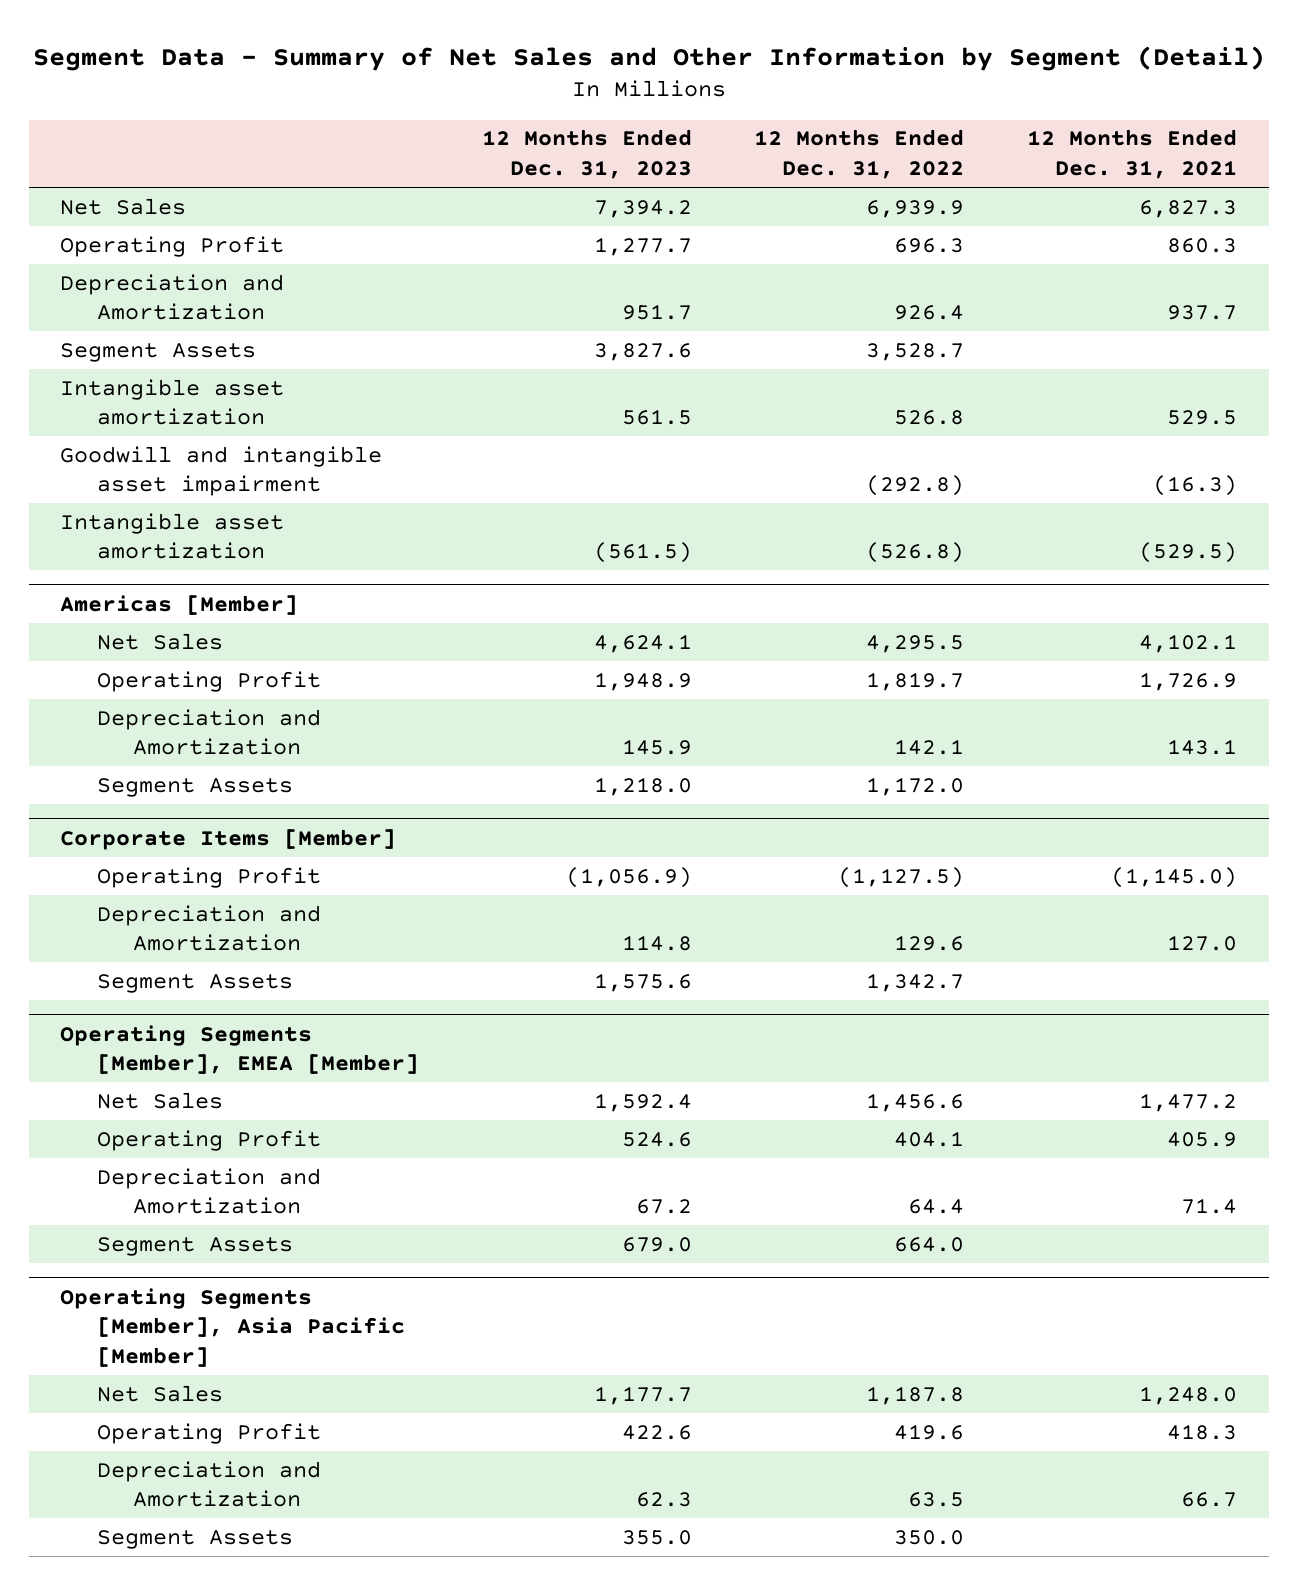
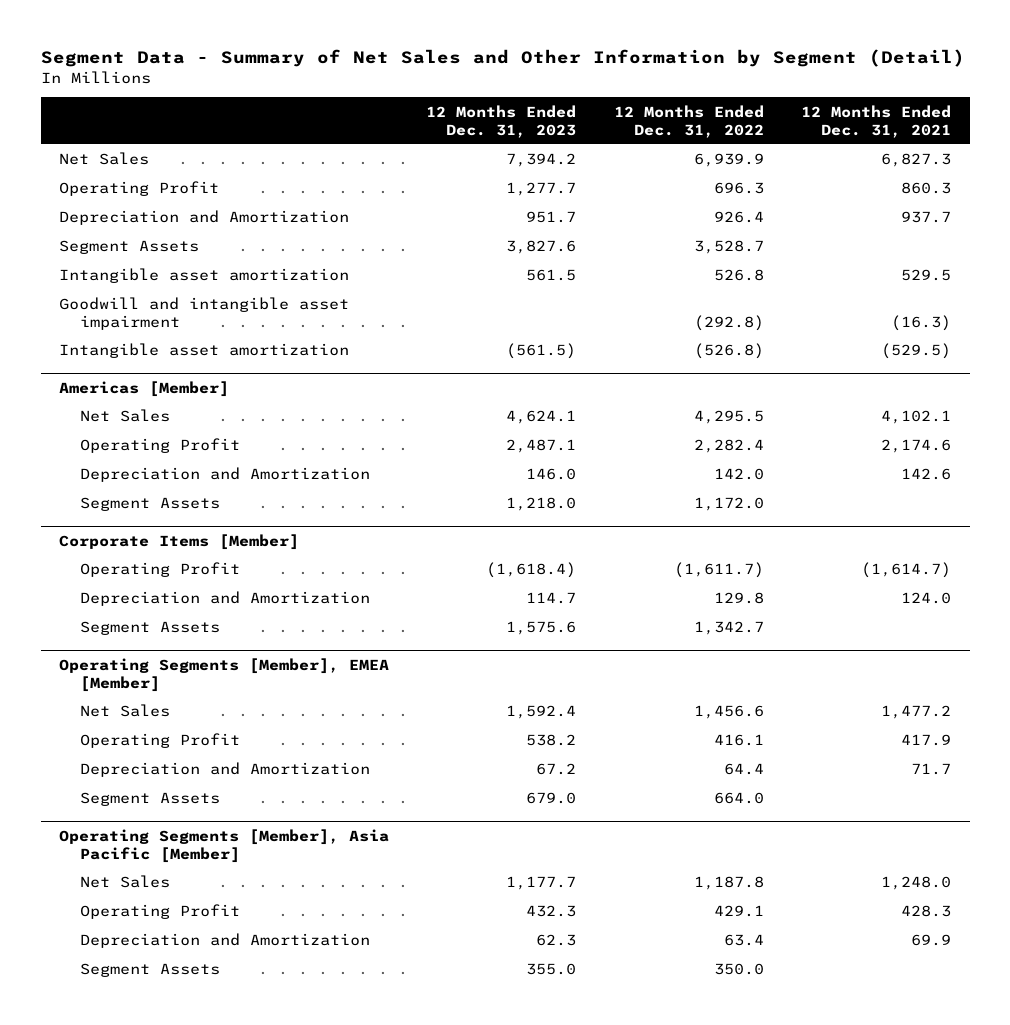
[593,671,692,691] 1,948.9 -> [506,439,577,454] 2,487.1
[866,671,965,691] 1,819.7 -> [693,439,764,454] 2,282.4
[1139,671,1238,691] 1,726.9 -> [880,439,951,454] 2,174.6
[621,739,692,756] 145.9 -> [526,468,577,481] 146.0
[894,739,965,756] 142.1 -> [713,468,764,481] 142.0
[1167,739,1238,756] 143.1 -> [900,468,951,481] 142.6
[565,866,692,888] (1,056.9) -> [486,562,577,579] (1,618.4)
[838,866,965,888] (1,127.5) -> [673,562,764,579] (1,611.7)
[1111,866,1238,888] (1,145.0) -> [860,562,951,579] (1,614.7)
[621,935,692,952] 114.8 -> [526,592,577,605] 114.7
[894,935,965,952] 129.6 -> [713,592,764,605] 129.8
[1167,935,1238,952] 127.0 -> [900,592,951,605] 124.0
[621,1131,692,1147] 524.6 -> [526,734,577,747] 538.2
[894,1130,965,1147] 404.1 -> [713,734,764,747] 416.1
[1167,1131,1238,1147] 405.9 -> [900,734,951,747] 417.9
[1181,1198,1238,1215] 71.4 -> [910,763,951,776] 71.7
[621,1424,692,1440] 422.6 -> [526,905,577,918] 432.3
[894,1423,965,1440] 419.6 -> [713,905,764,918] 429.1
[1167,1423,1238,1440] 418.3 -> [900,905,951,918] 428.3
[908,1492,965,1508] 63.5 -> [723,934,764,947] 63.4
[1181,1492,1238,1508] 66.7 -> [910,934,951,947] 69.9

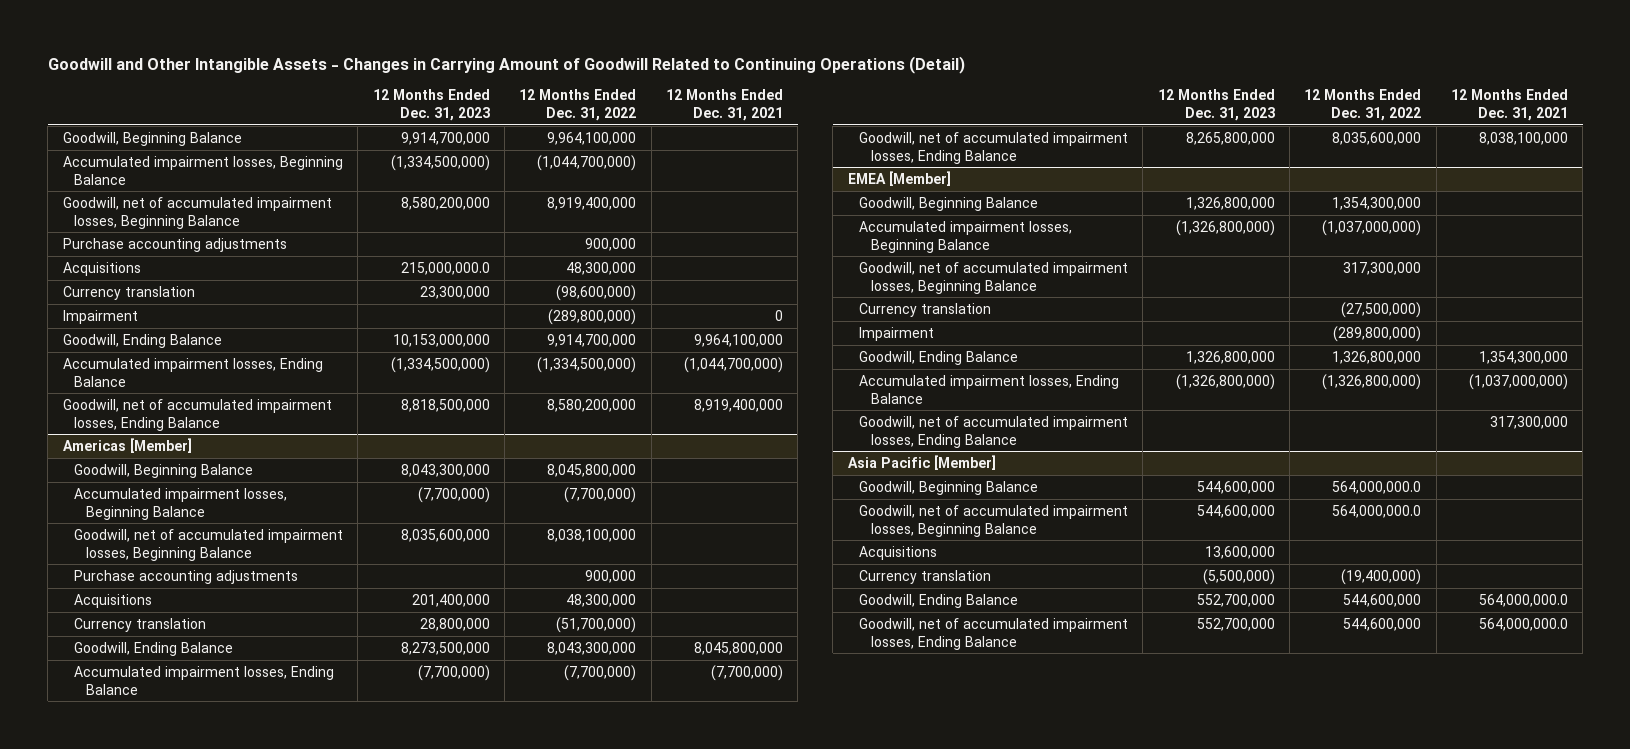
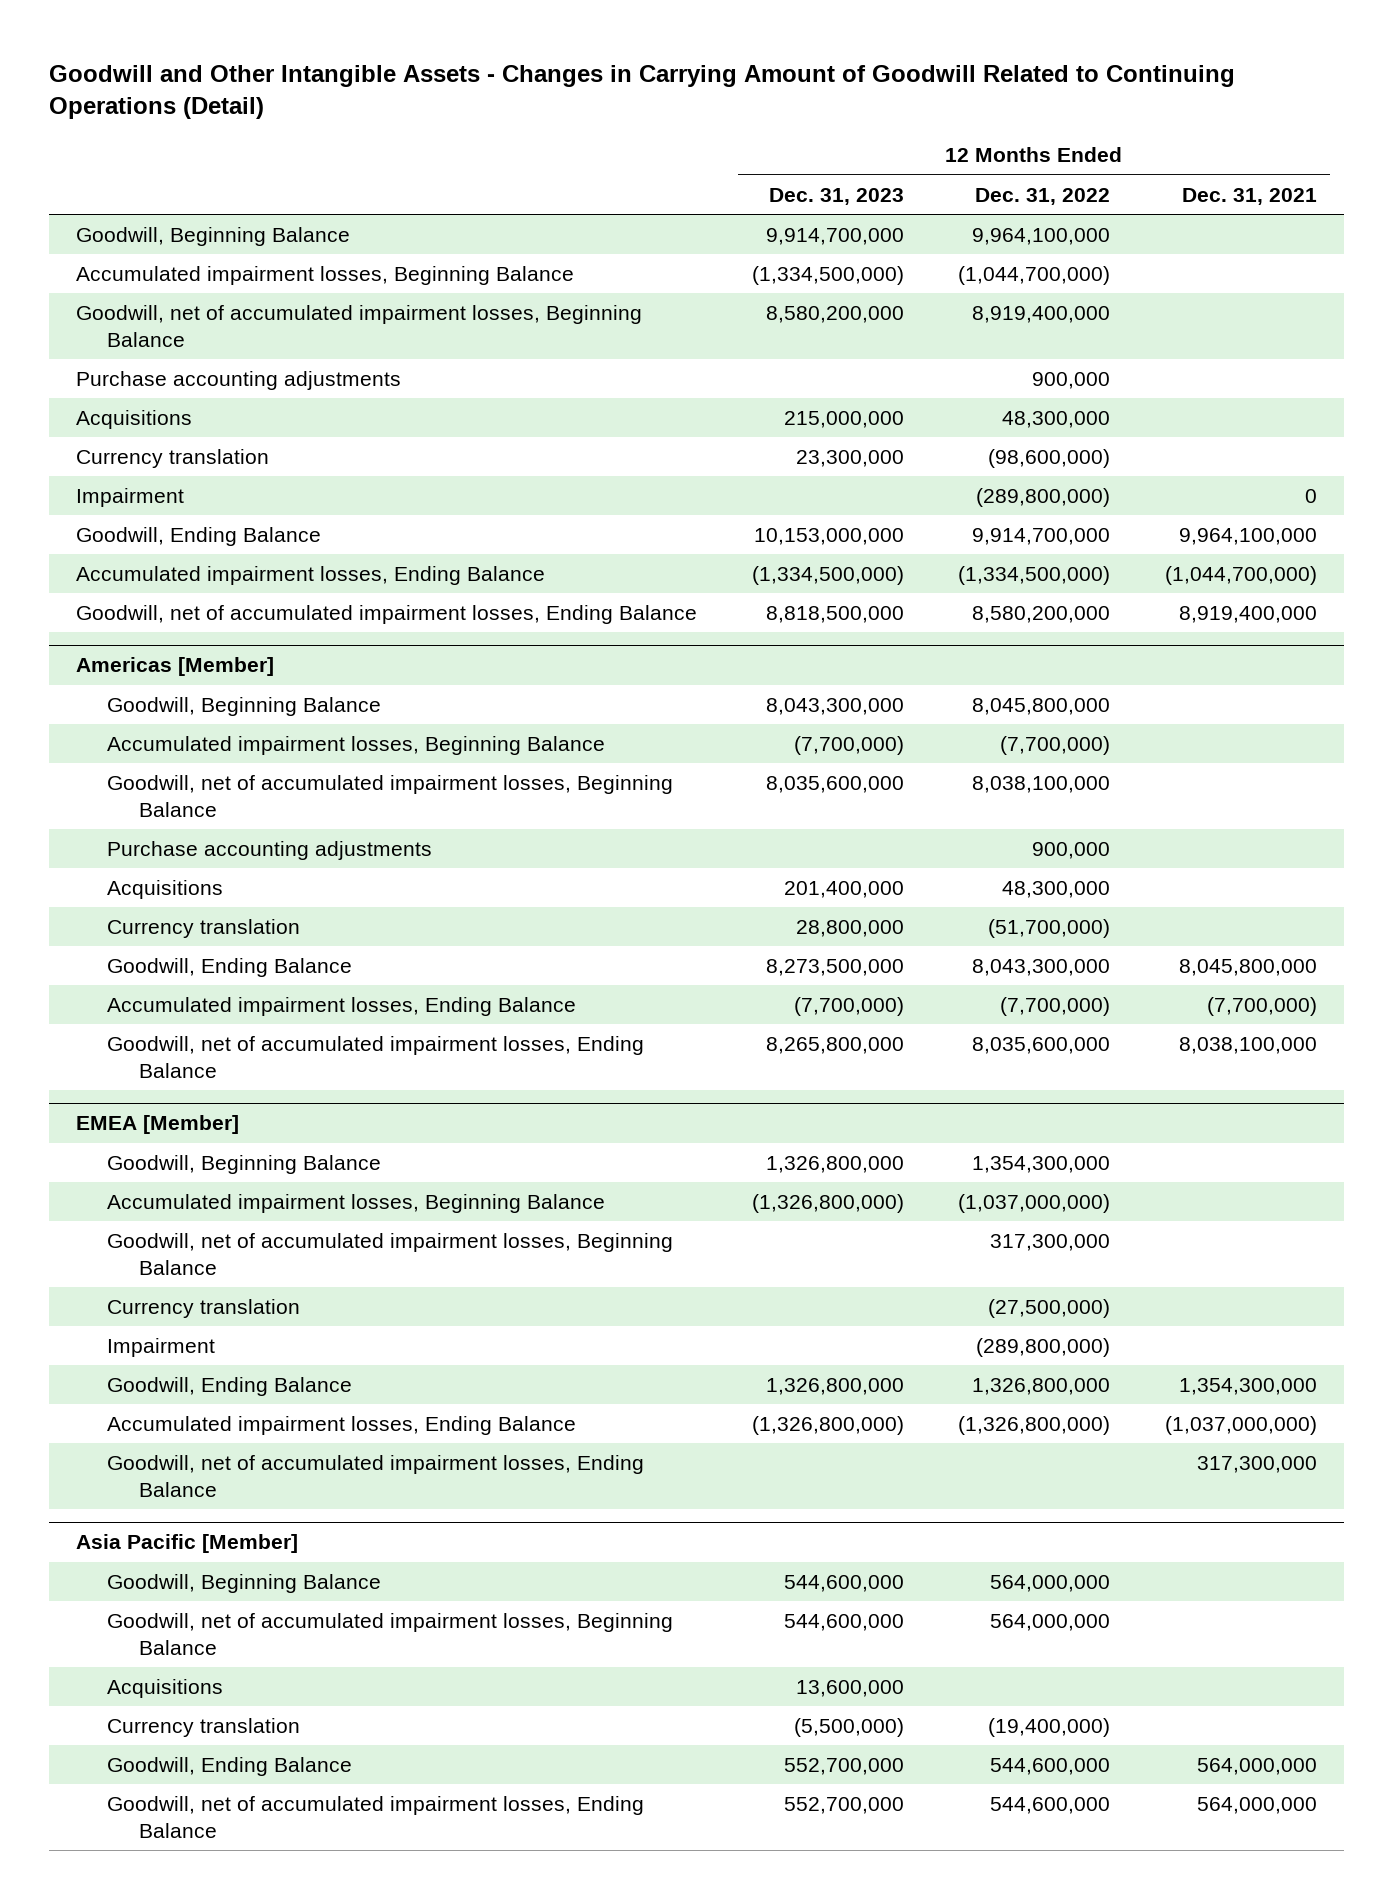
[400,261,490,275] 215,000,000.0 -> [783,410,904,428] 215,000,000
[1332,480,1422,494] 564,000,000.0 -> [990,1574,1111,1592] 564,000,000
[1332,504,1422,518] 564,000,000.0 -> [990,1613,1111,1631] 564,000,000
[1478,593,1568,607] 564,000,000.0 -> [1196,1757,1317,1775] 564,000,000
[1478,617,1568,631] 564,000,000.0 -> [1196,1796,1317,1814] 564,000,000

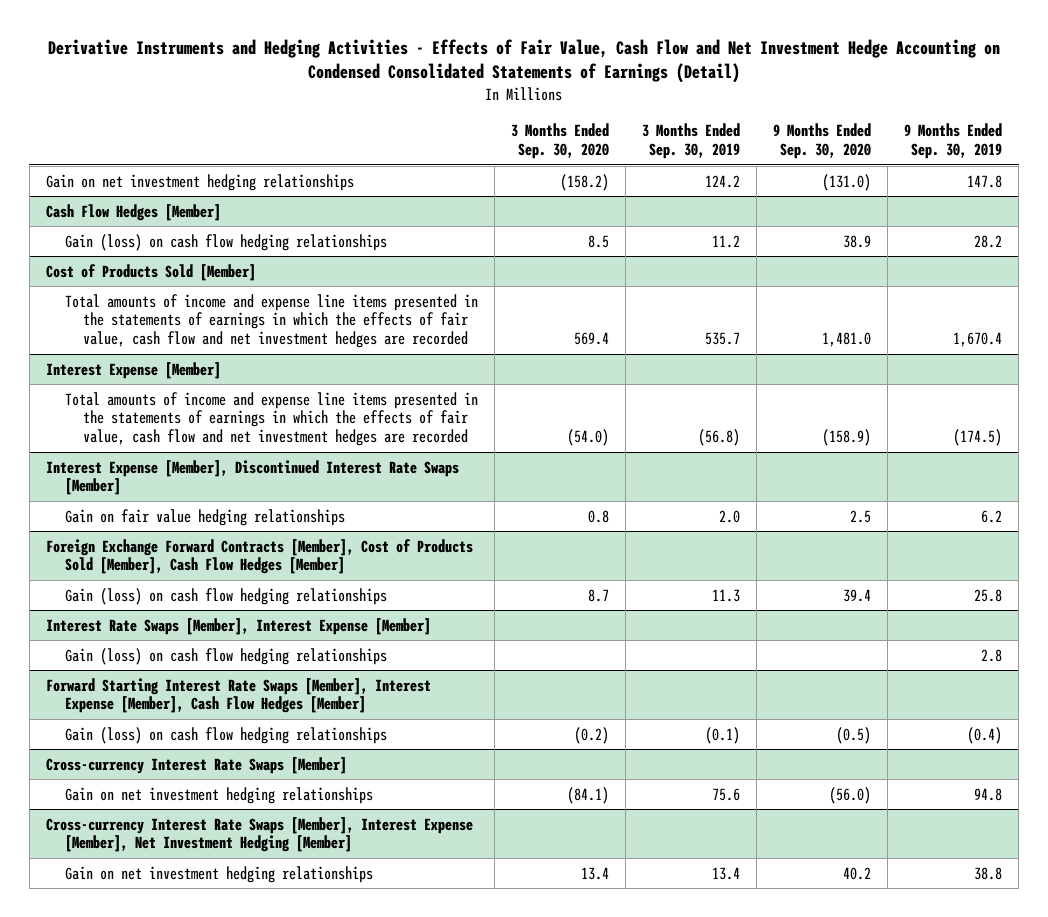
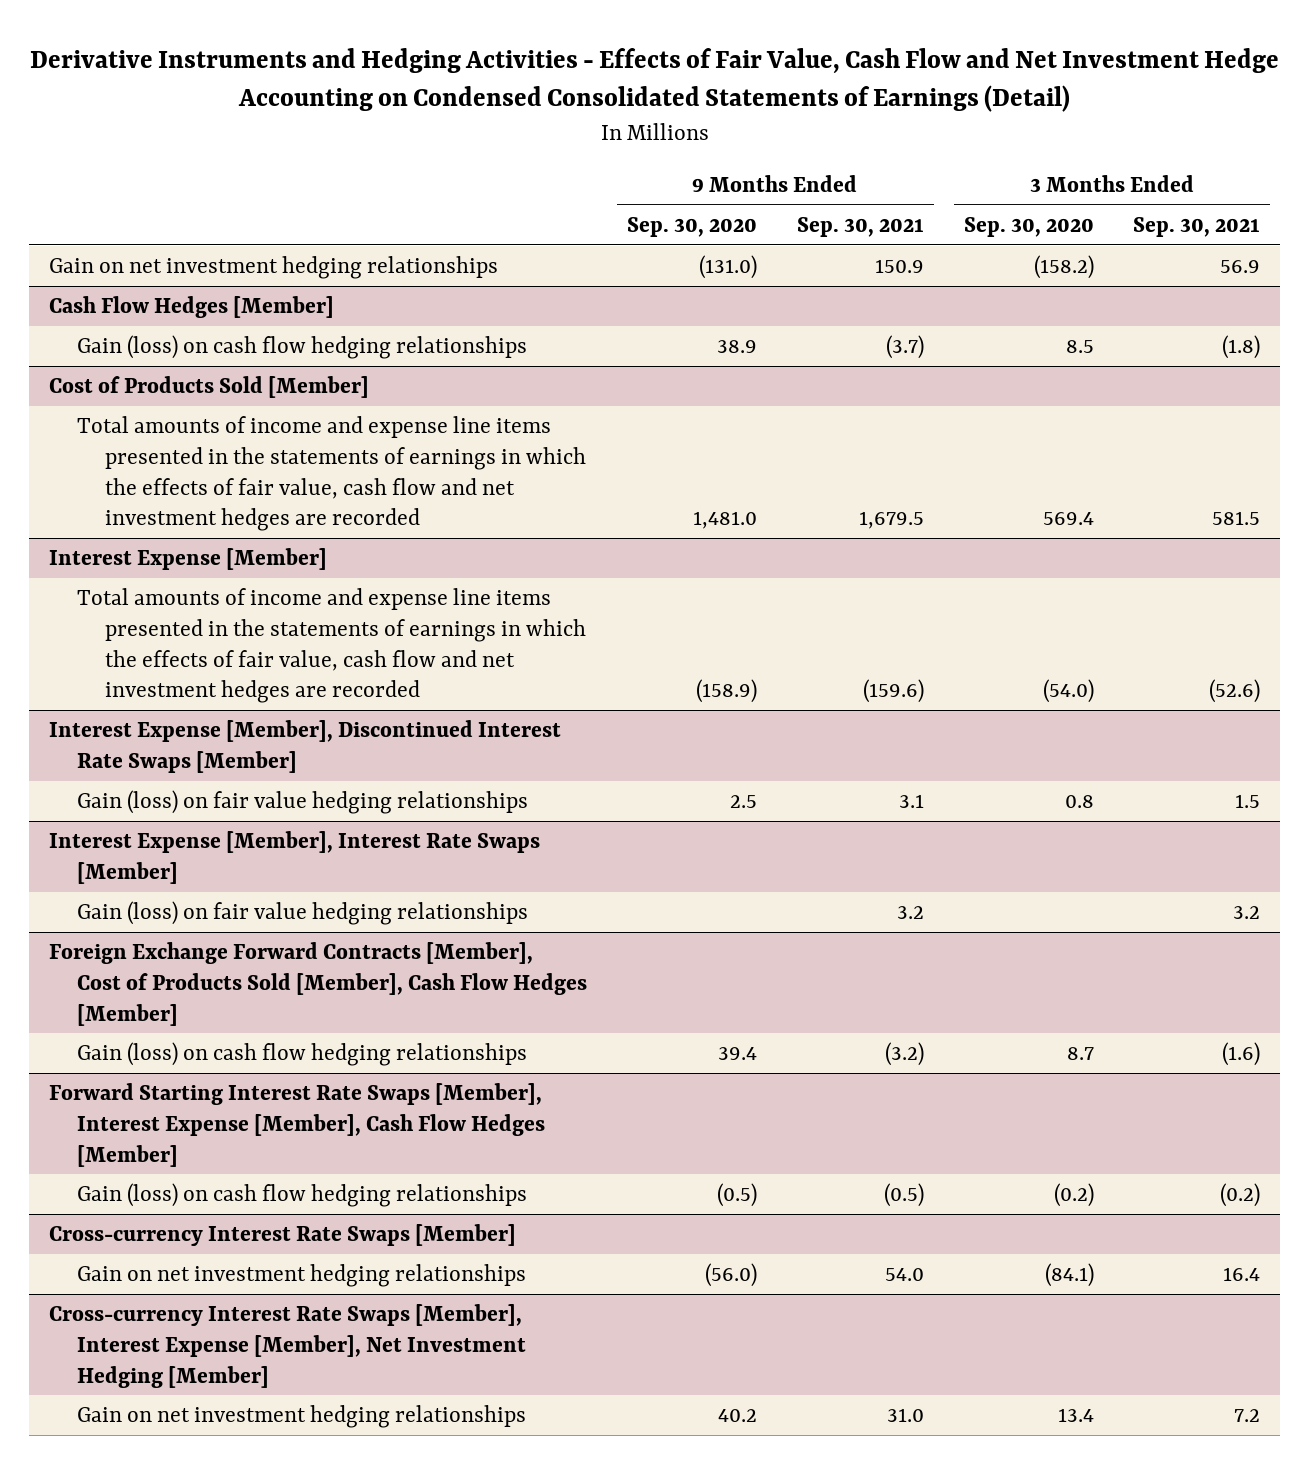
[641,123,740,159] 3 Months Ended Sep. 30, 2019 -> none
[904,123,1003,159] 9 Months Ended Sep. 30, 2019 -> none
none -> [796,216,924,237] Sep. 30, 2021
none -> [1133,216,1261,237] Sep. 30, 2021
[64,508,345,526] Gain on fair value hedging relationships -> [77,790,529,815] Gain (loss) on fair value hedging relationships
none -> [48,831,540,884] Interest Expense [Member], Interest Rate Swaps [Member]
none -> [77,901,529,926] Gain (loss) on fair value hedging relationships
[45,617,431,635] Interest Rate Swaps [Member], Interest Expense [Member] -> none
[64,647,387,665] Gain (loss) on cash flow hedging relationships -> none

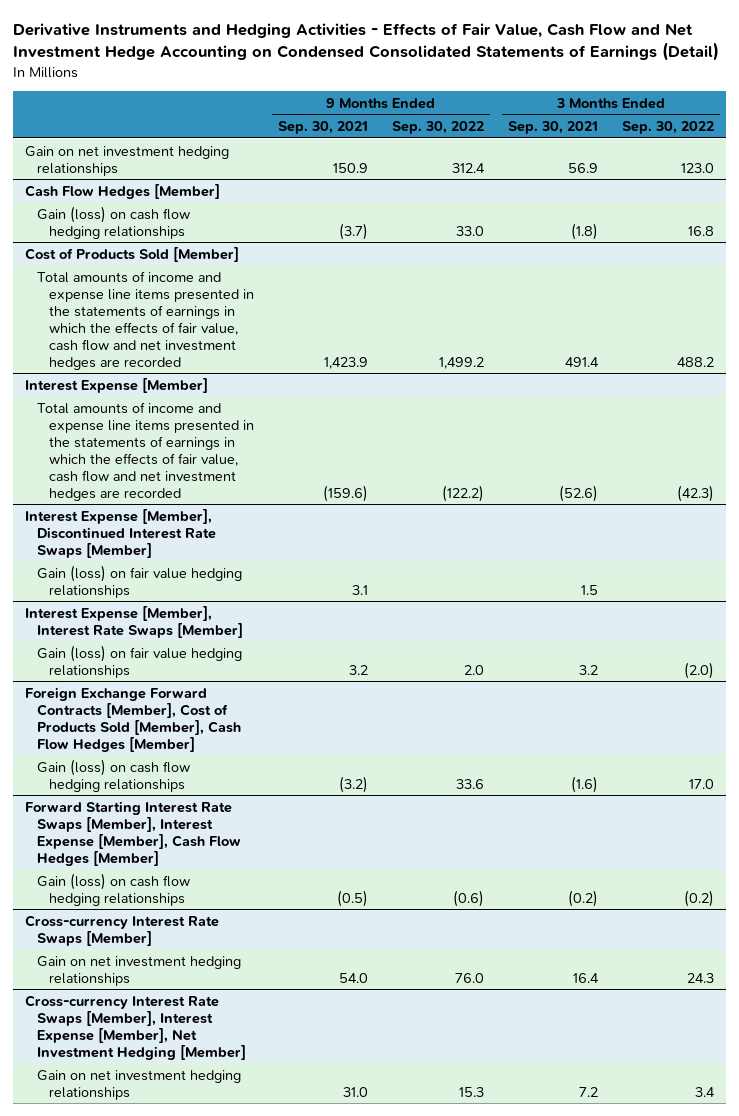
[626,216,757,237] Sep. 30, 2020 -> none
[963,216,1094,237] Sep. 30, 2020 -> none
none -> [392,121,485,135] Sep. 30, 2022
none -> [622,121,715,135] Sep. 30, 2022
[858,511,924,530] 1,679.5 -> [324,356,369,369] 1,423.9
[1212,511,1261,526] 581.5 -> [565,356,600,367] 491.4

